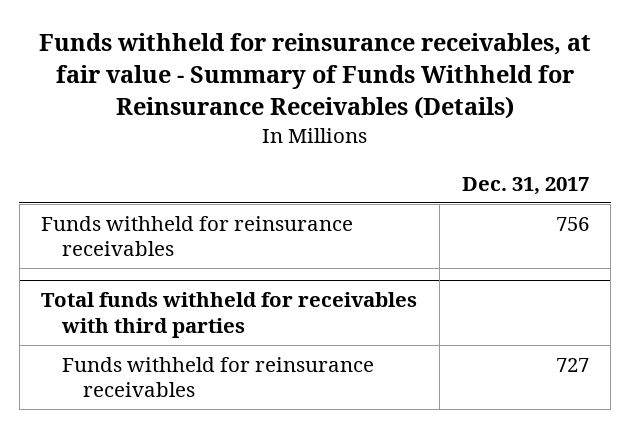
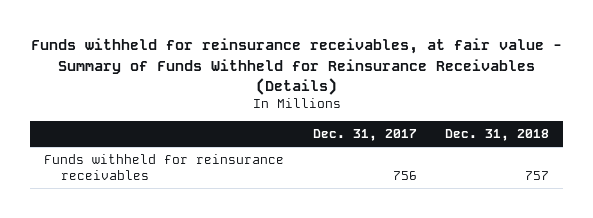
none -> [444,129,549,142] Dec. 31, 2018
[41,292,418,338] Total funds withheld for receivables with third parties -> none
[62,356,375,398] Funds withheld for reinsurance receivables -> none

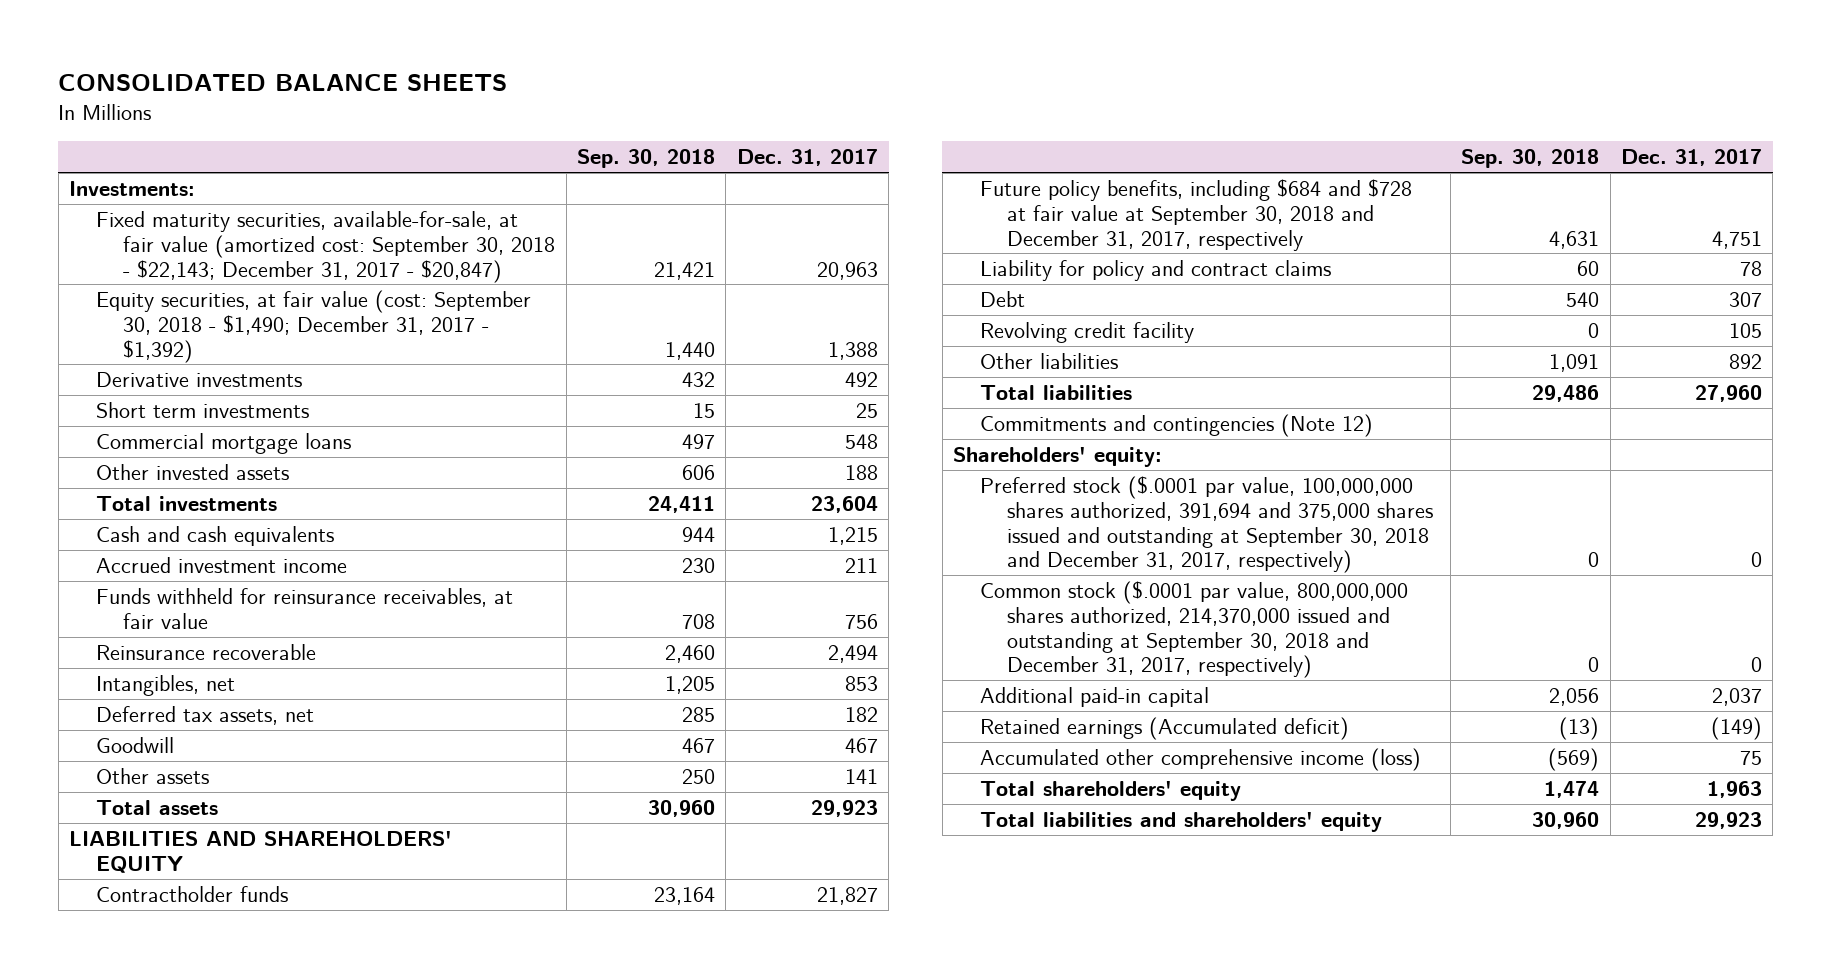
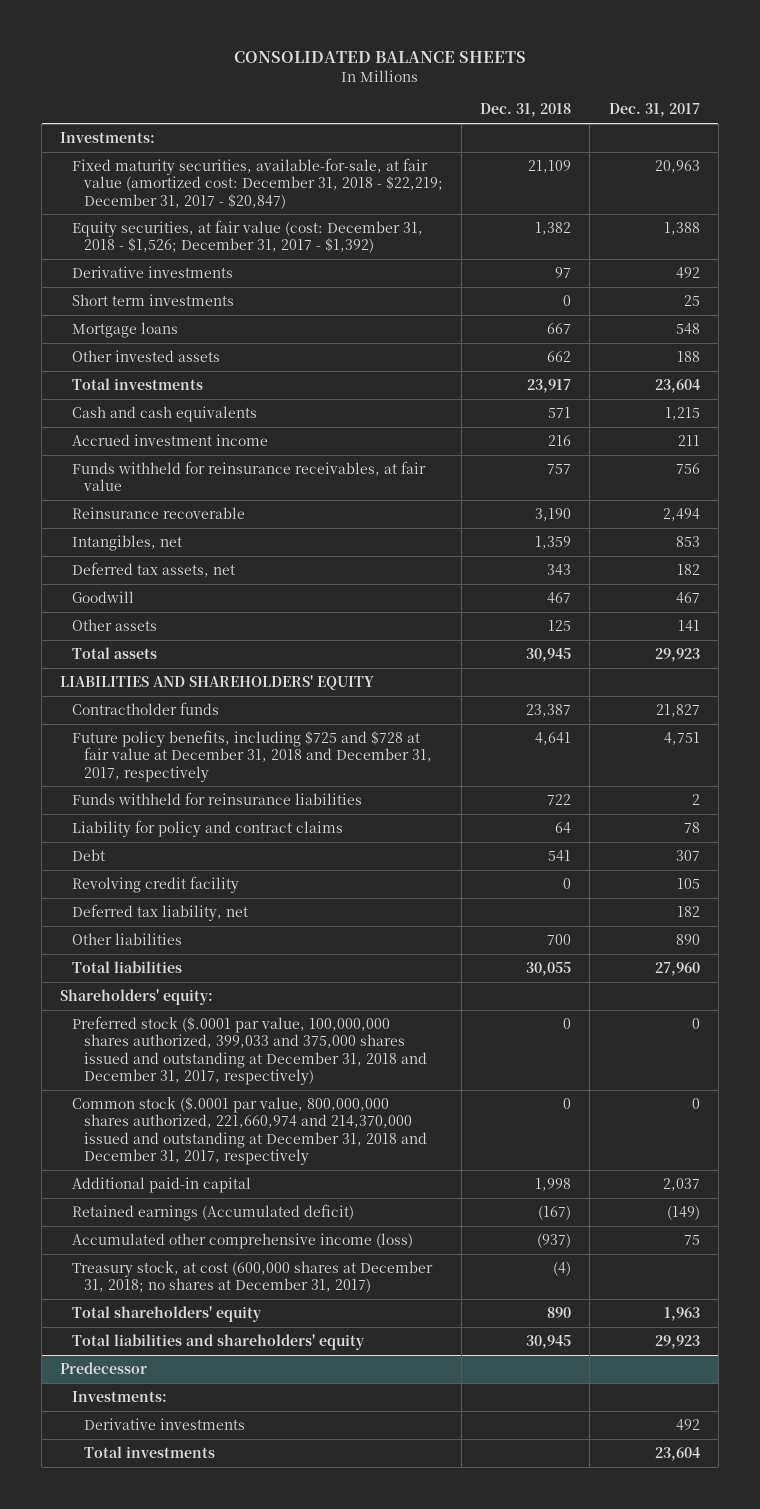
[577,149,716,169] Sep. 30, 2018 -> none
none -> [480,103,572,118] Dec. 31, 2018
[96,210,556,283] Fixed maturity securities, available-for-sale, at fair value (amortized cost: September 30, 2018 - $22,143; December 31, 2017 - $20,847) -> [72,157,443,209] Fixed maturity securities, available-for-sale, at fair value (amortized cost: December 31, 2018 - $22,219; December 31, 2017 - $20,847)
[96,289,532,363] Equity securities, at fair value (cost: September 30, 2018 - $1,490; December 31, 2017 - $1,392) -> [72,219,424,254] Equity securities, at fair value (cost: December 31, 2018 - $1,526; December 31, 2017 - $1,392)
[96,432,352,454] Commercial mortgage loans -> [72,321,179,338] Mortgage loans
[980,178,1413,251] Future policy benefits, including $684 and $728 at fair value at September 30, 2018 and December 31, 2017, respectively -> [72,729,432,782] Future policy benefits, including $725 and $728 at fair value at December 31, 2018 and December 31, 2017, respectively
none -> [72,791,363,805] Funds withheld for reinsurance liabilities
none -> [72,903,249,921] Deferred tax liability, net
[1728,353,1762,369] 892 -> [675,933,700,945] 890
[980,413,1374,437] Commitments and contingencies (Note 12) -> none
[980,475,1434,574] Preferred stock ($.0001 par value, 100,000,000 shares authorized, 391,694 and 375,000 shares issued and outstanding at September 30, 2018 and December 31, 2017, respectively) -> [72,1015,427,1086] Preferred stock ($.0001 par value, 100,000,000 shares authorized, 399,033 and 375,000 shares issued and outstanding at December 31, 2018 and December 31, 2017, respectively)
[980,580,1409,679] Common stock ($.0001 par value, 800,000,000 shares authorized, 214,370,000 issued and outstanding at September 30, 2018 and December 31, 2017, respectively) -> [72,1096,427,1166] Common stock ($.0001 par value, 800,000,000 shares authorized, 221,660,974 and 214,370,000 issued and outstanding at December 31, 2018 and December 31, 2017, respectively
none -> [72,1260,434,1294] Treasury stock, at cost (600,000 shares at December 31, 2018; no shares at December 31, 2017)
none -> [60,1361,148,1374] Predecessor
none -> [72,1390,168,1402] Investments:
none -> [83,1417,245,1430] Derivative investments
none -> [83,1445,215,1458] Total investments

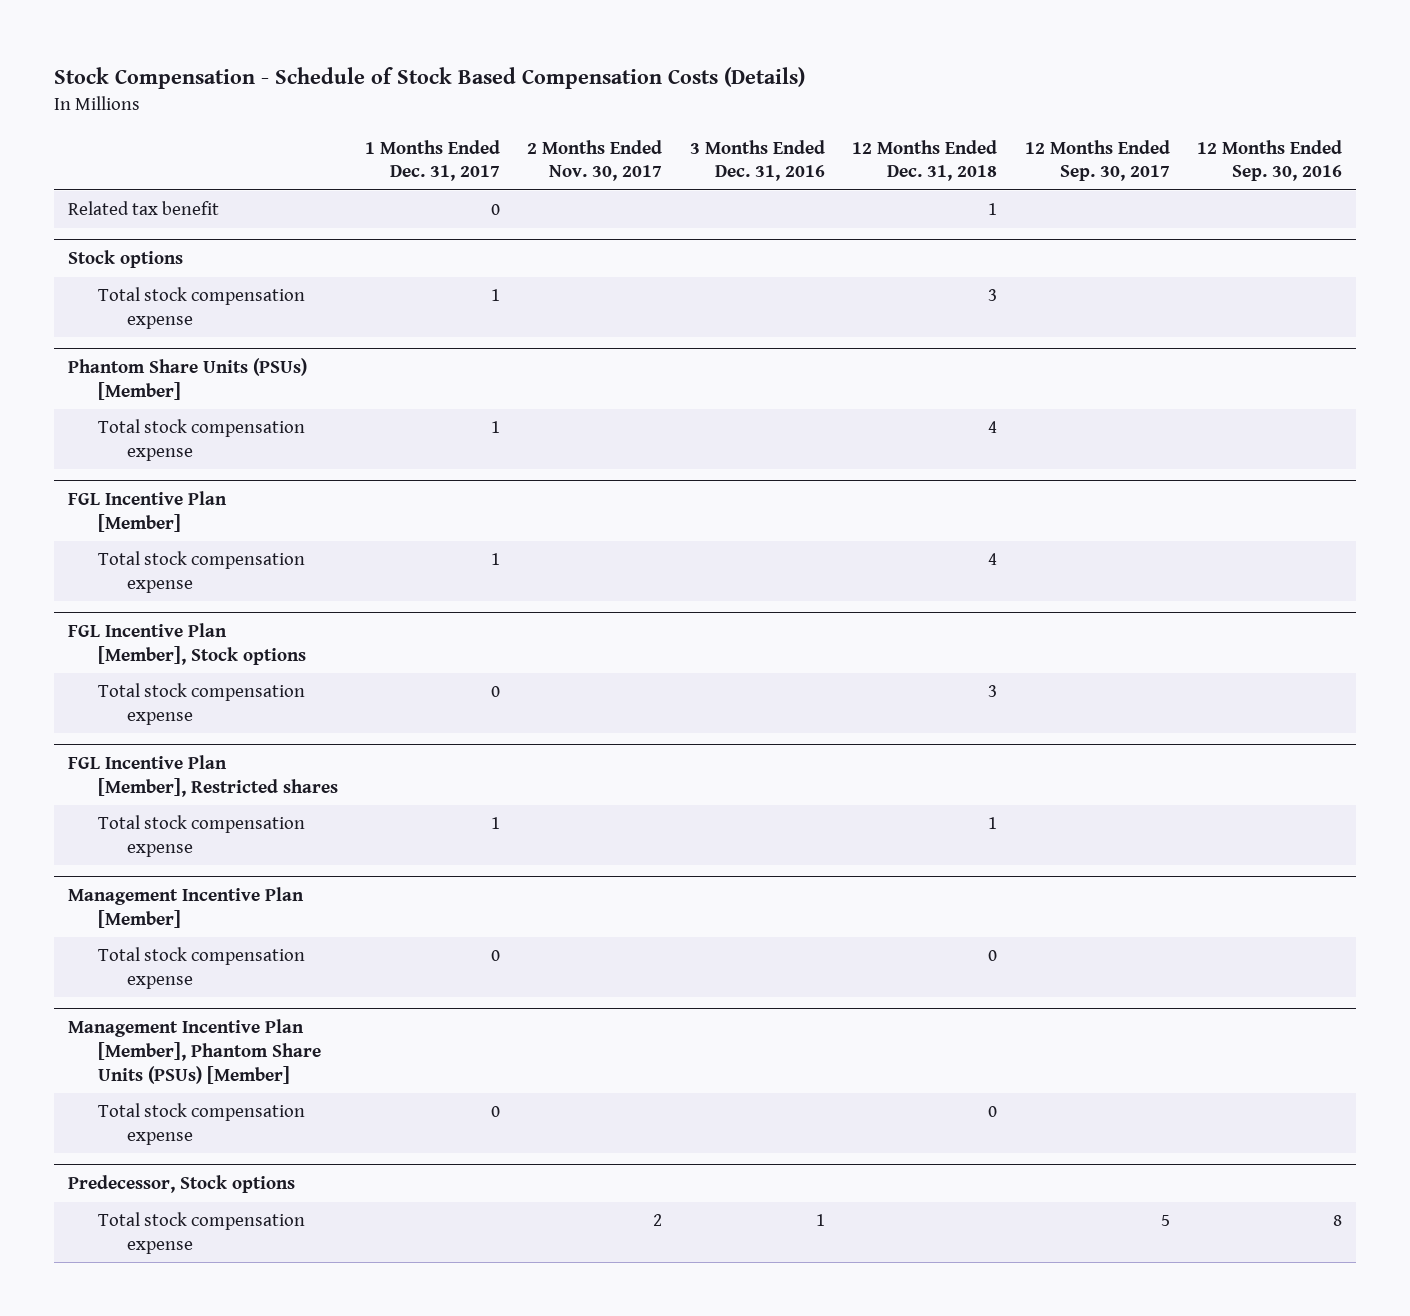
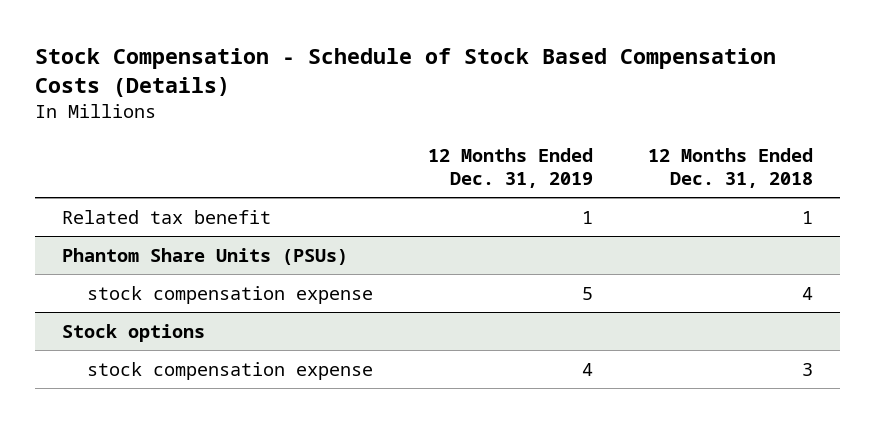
[365,139,501,182] 1 Months Ended Dec. 31, 2017 -> none
[527,139,663,182] 2 Months Ended Nov. 30, 2017 -> none
[689,139,825,182] 3 Months Ended Dec. 31, 2016 -> none
[1024,139,1170,182] 12 Months Ended Sep. 30, 2017 -> none
[1197,139,1343,182] 12 Months Ended Sep. 30, 2016 -> none
none -> [427,148,593,189] 12 Months Ended Dec. 31, 2019
none -> [62,247,349,265] Phantom Share Units (PSUs)
none -> [86,285,373,304] stock compensation expense
[67,358,307,400] Phantom Share Units (PSUs) [Member] -> none
[97,419,305,462] Total stock compensation expense -> none
[67,491,227,532] FGL Incentive Plan [Member] -> none
[97,551,305,594] Total stock compensation expense -> none
[67,623,306,665] FGL Incentive Plan [Member], Stock options -> none
[97,683,305,726] Total stock compensation expense -> none
[67,755,338,797] FGL Incentive Plan [Member], Restricted shares -> none
[97,815,305,858] Total stock compensation expense -> none
[67,887,304,928] Management Incentive Plan [Member] -> none
[97,947,305,990] Total stock compensation expense -> none
[67,1019,321,1084] Management Incentive Plan [Member], Phantom Share Units (PSUs) [Member] -> none
[97,1103,305,1146] Total stock compensation expense -> none
[67,1175,295,1194] Predecessor, Stock options -> none
[97,1212,305,1255] Total stock compensation expense -> none
[97,287,305,330] Total stock compensation expense -> [86,361,373,380] stock compensation expense

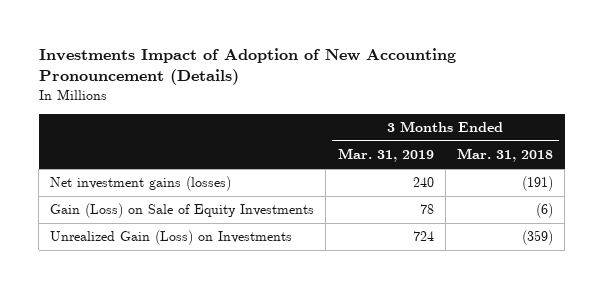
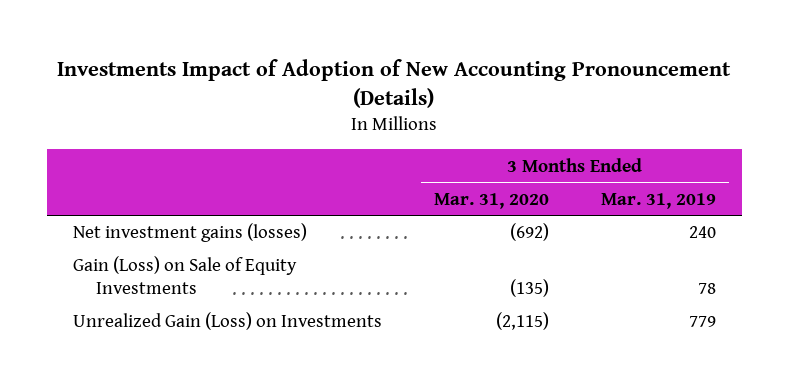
[457,148,554,163] Mar. 31, 2018 -> none
none -> [433,192,549,209] Mar. 31, 2020
[412,231,434,242] 724 -> [688,316,716,328] 779

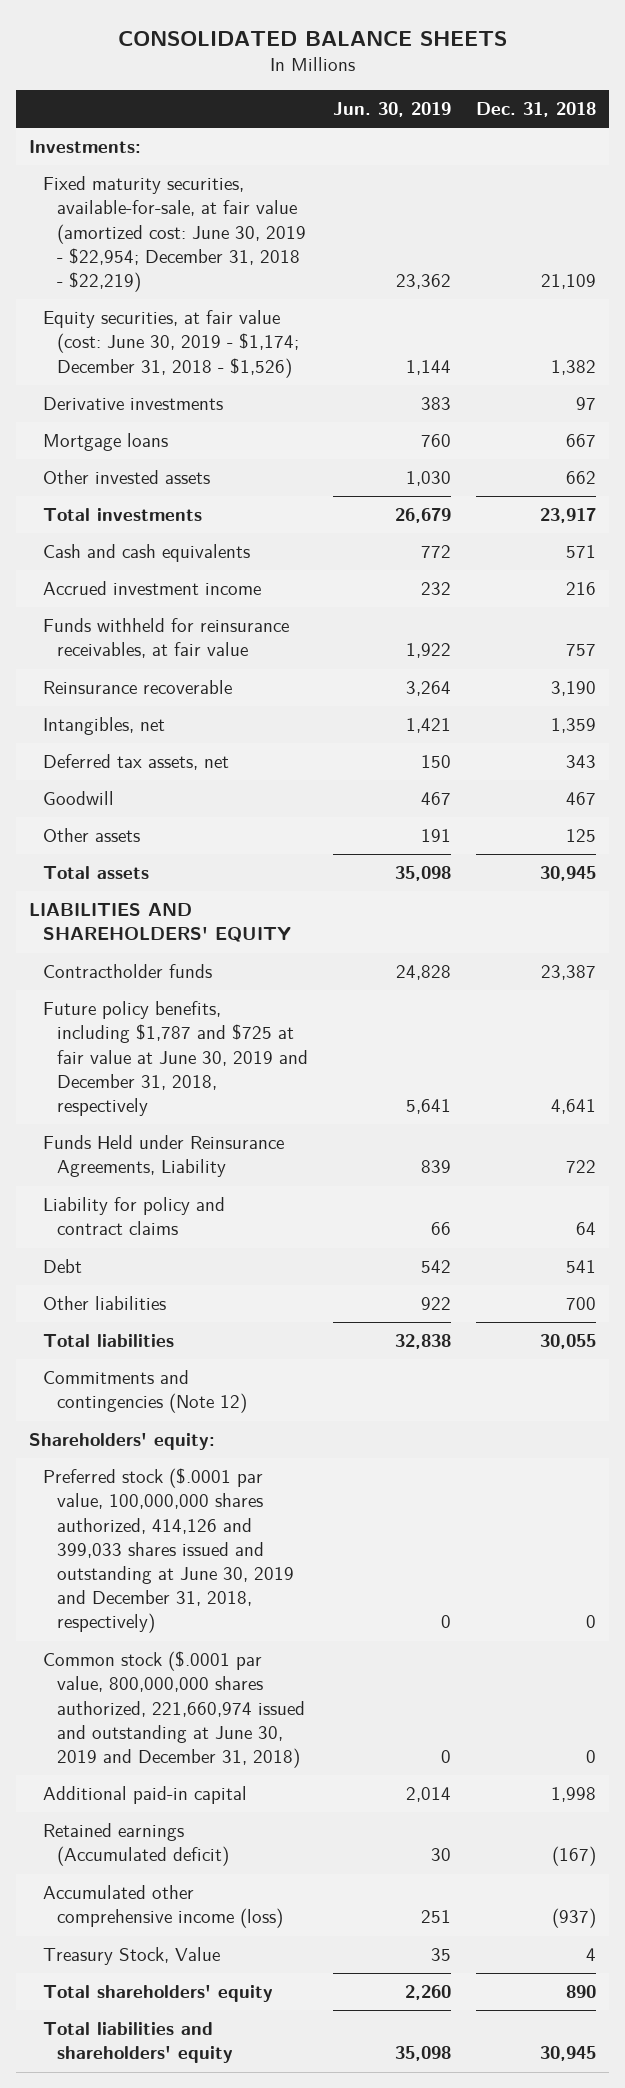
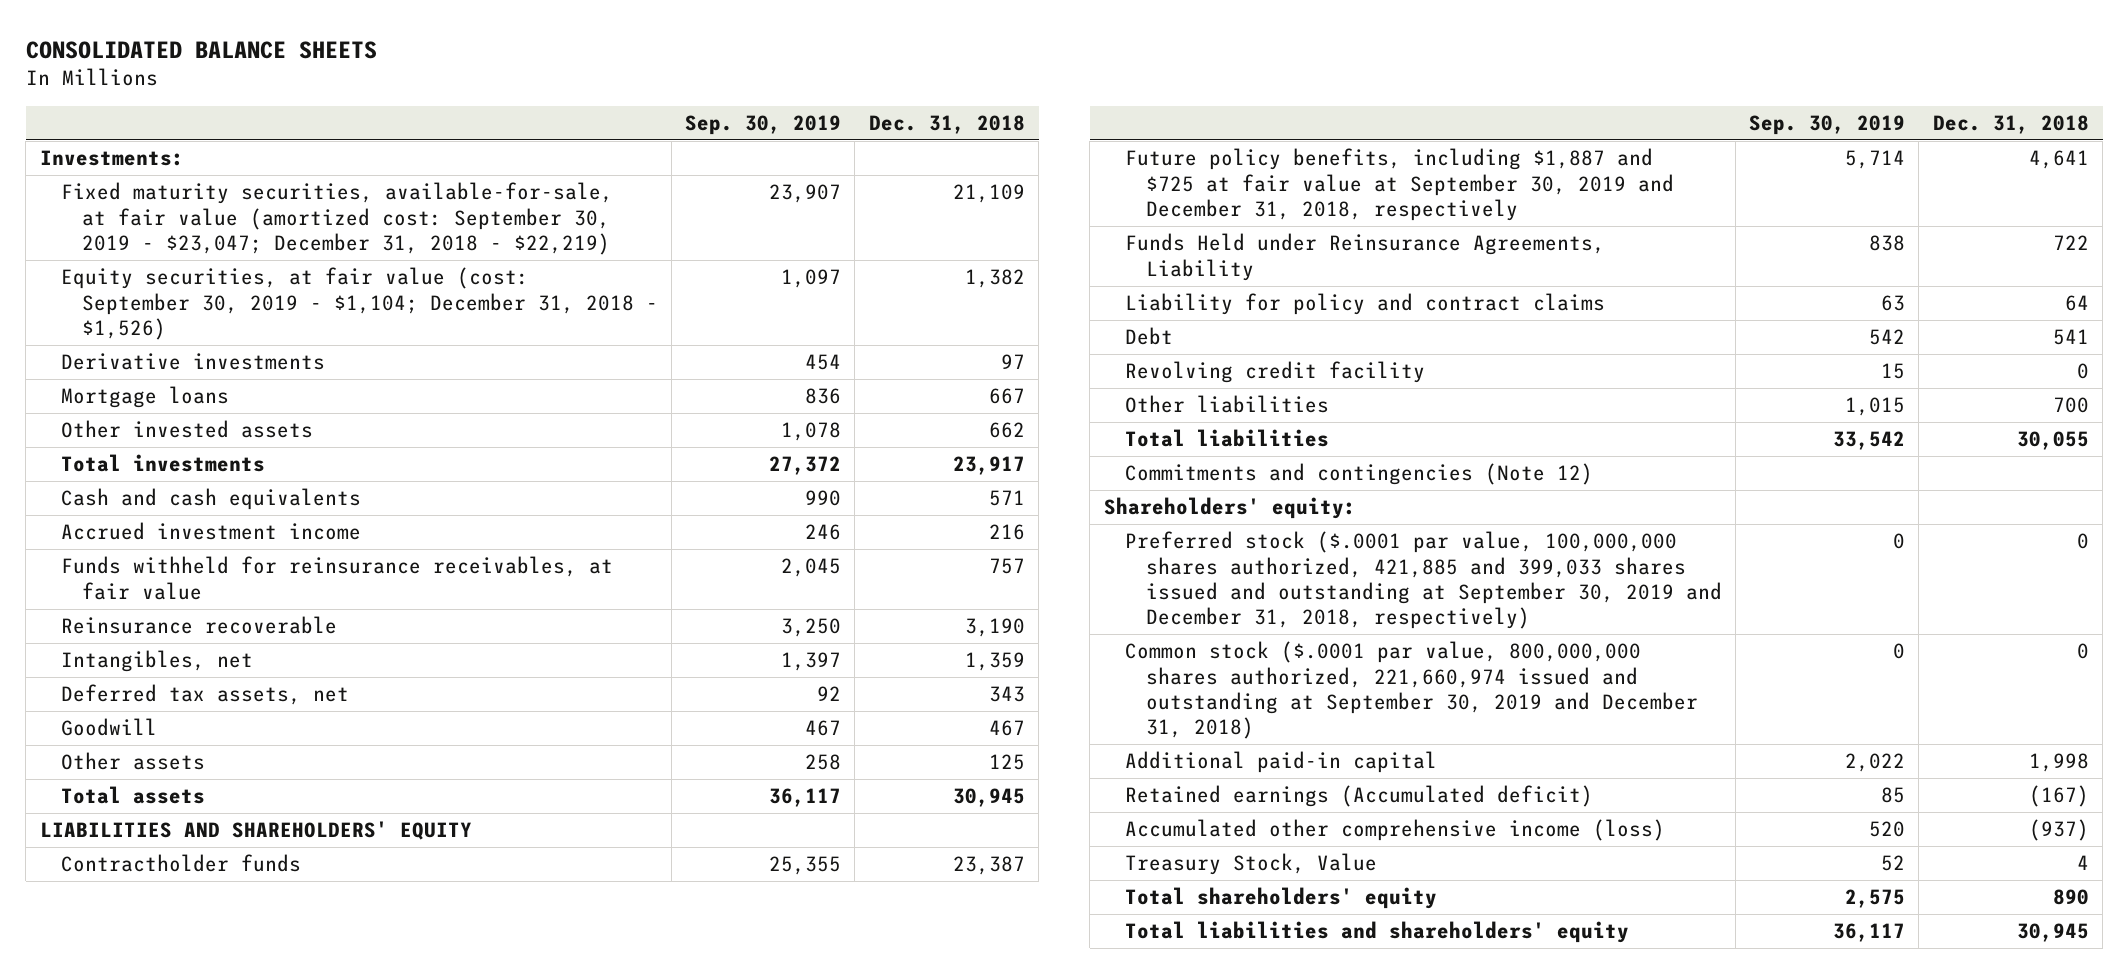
[332,102,451,118] Jun. 30, 2019 -> none
none -> [685,114,842,135] Sep. 30, 2019
[42,176,306,293] Fixed maturity securities, available-for-sale, at fair value (amortized cost: June 30, 2019 - $22,954; December 31, 2018 - $22,219) -> [60,182,613,256] Fixed maturity securities, available-for-sale, at fair value (amortized cost: September 30, 2019 - $23,047; December 31, 2018 - $22,219)
[42,310,299,378] Equity securities, at fair value (cost: June 30, 2019 - $1,174; December 31, 2018 - $1,526) -> [60,267,658,341] Equity securities, at fair value (cost: September 30, 2019 - $1,104; December 31, 2018 - $1,526)
[42,1001,308,1117] Future policy benefits, including $1,787 and $725 at fair value at June 30, 2019 and December 31, 2018, respectively -> [1124,148,1674,222] Future policy benefits, including $1,887 and $725 at fair value at September 30, 2019 and December 31, 2018, respectively
none -> [1124,361,1425,384] Revolving credit facility
[42,1468,294,1634] Preferred stock ($.0001 par value, 100,000,000 shares authorized, 414,126 and 399,033 shares issued and outstanding at June 30, 2019 and December 31, 2018, respectively) -> [1124,531,1722,630] Preferred stock ($.0001 par value, 100,000,000 shares authorized, 421,885 and 399,033 shares issued and outstanding at September 30, 2019 and December 31, 2018, respectively)
[42,1651,305,1769] Common stock ($.0001 par value, 800,000,000 shares authorized, 221,660,974 issued and outstanding at June 30, 2019 and December 31, 2018) -> [1124,641,1698,740] Common stock ($.0001 par value, 800,000,000 shares authorized, 221,660,974 issued and outstanding at September 30, 2019 and December 31, 2018)

